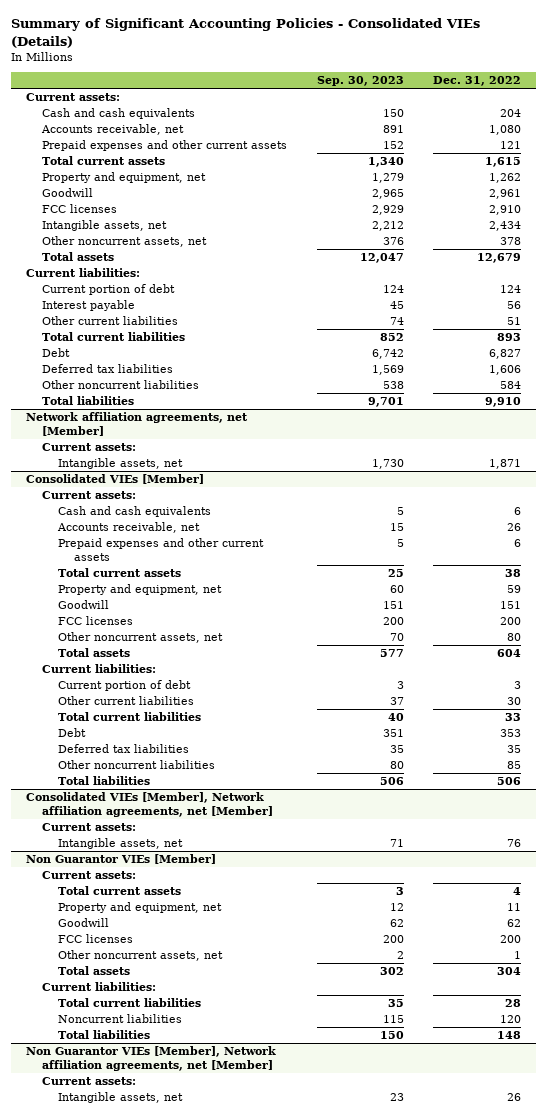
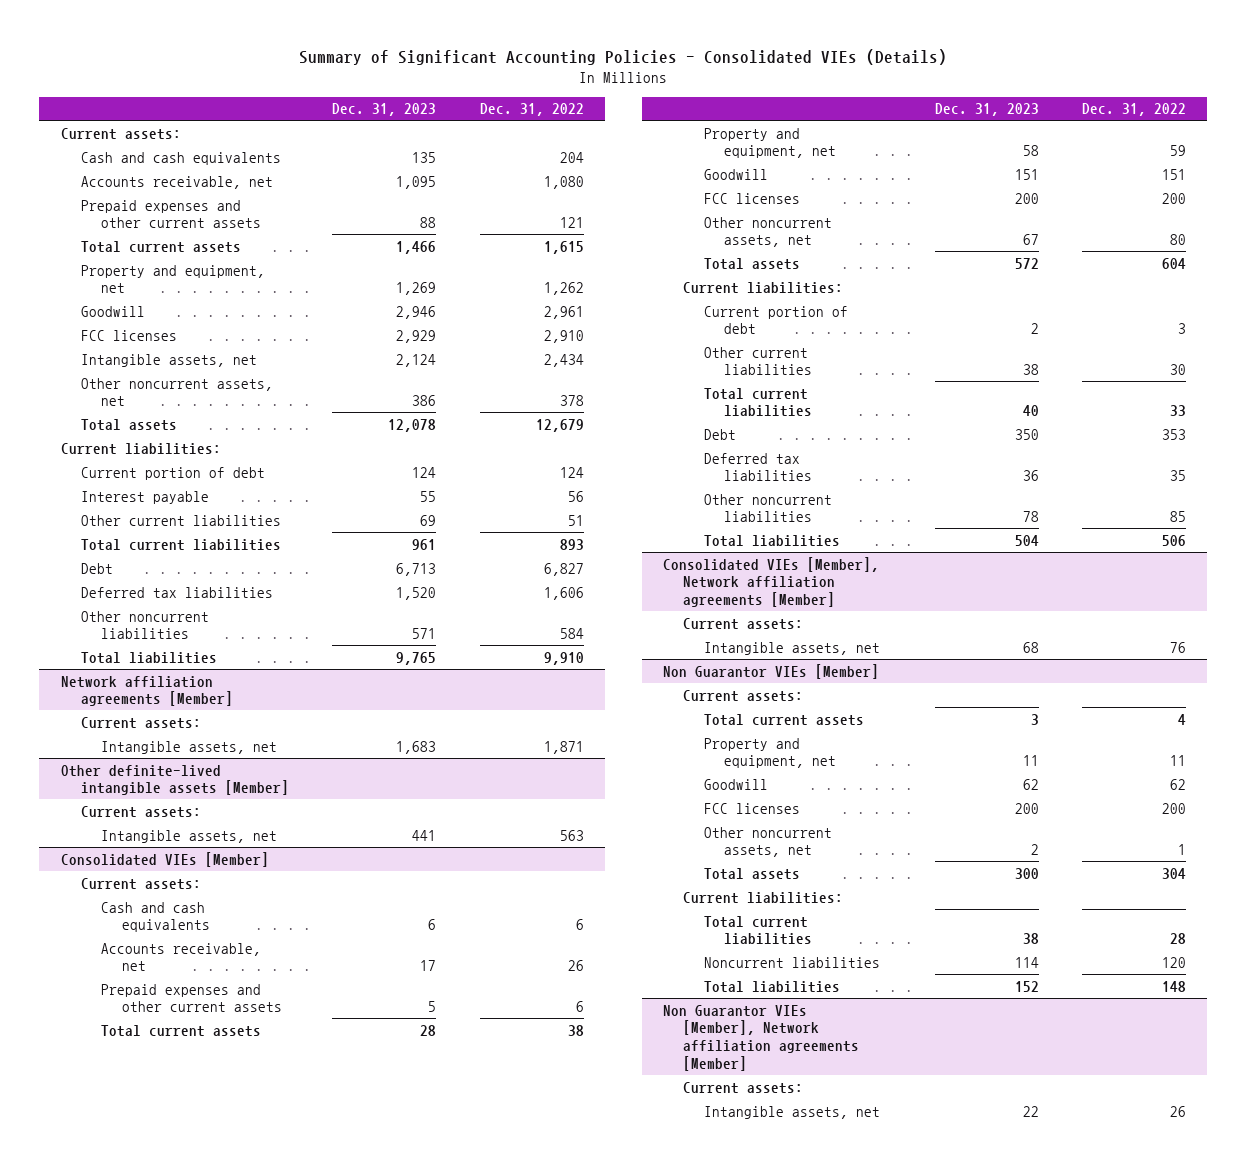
[316,76,404,87] Sep. 30, 2023 -> none
none -> [332,103,437,117] Dec. 31, 2023
[25,412,248,436] Network affiliation agreements, net [Member] -> [61,675,234,707] Network affiliation agreements [Member]
none -> [61,764,290,796] Other definite-lived intangible assets [Member]
none -> [81,805,202,818] Current assets:
none -> [101,829,278,843] Intangible assets, net
[25,792,274,817] Consolidated VIEs [Member], Network affiliation agreements, net [Member] -> [663,556,880,608] Consolidated VIEs [Member], Network affiliation agreements [Member]
[25,1046,276,1071] Non Guarantor VIEs [Member], Network affiliation agreements, net [Member] -> [663,1004,860,1071] Non Guarantor VIEs [Member], Network affiliation agreements [Member]

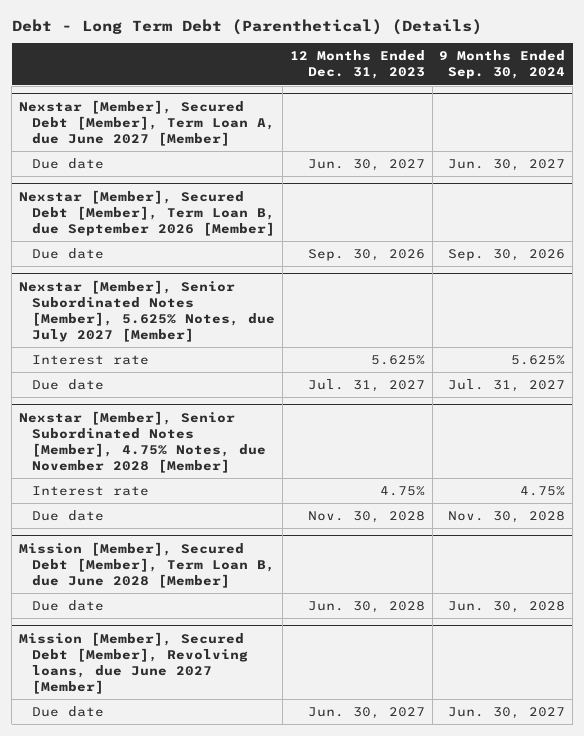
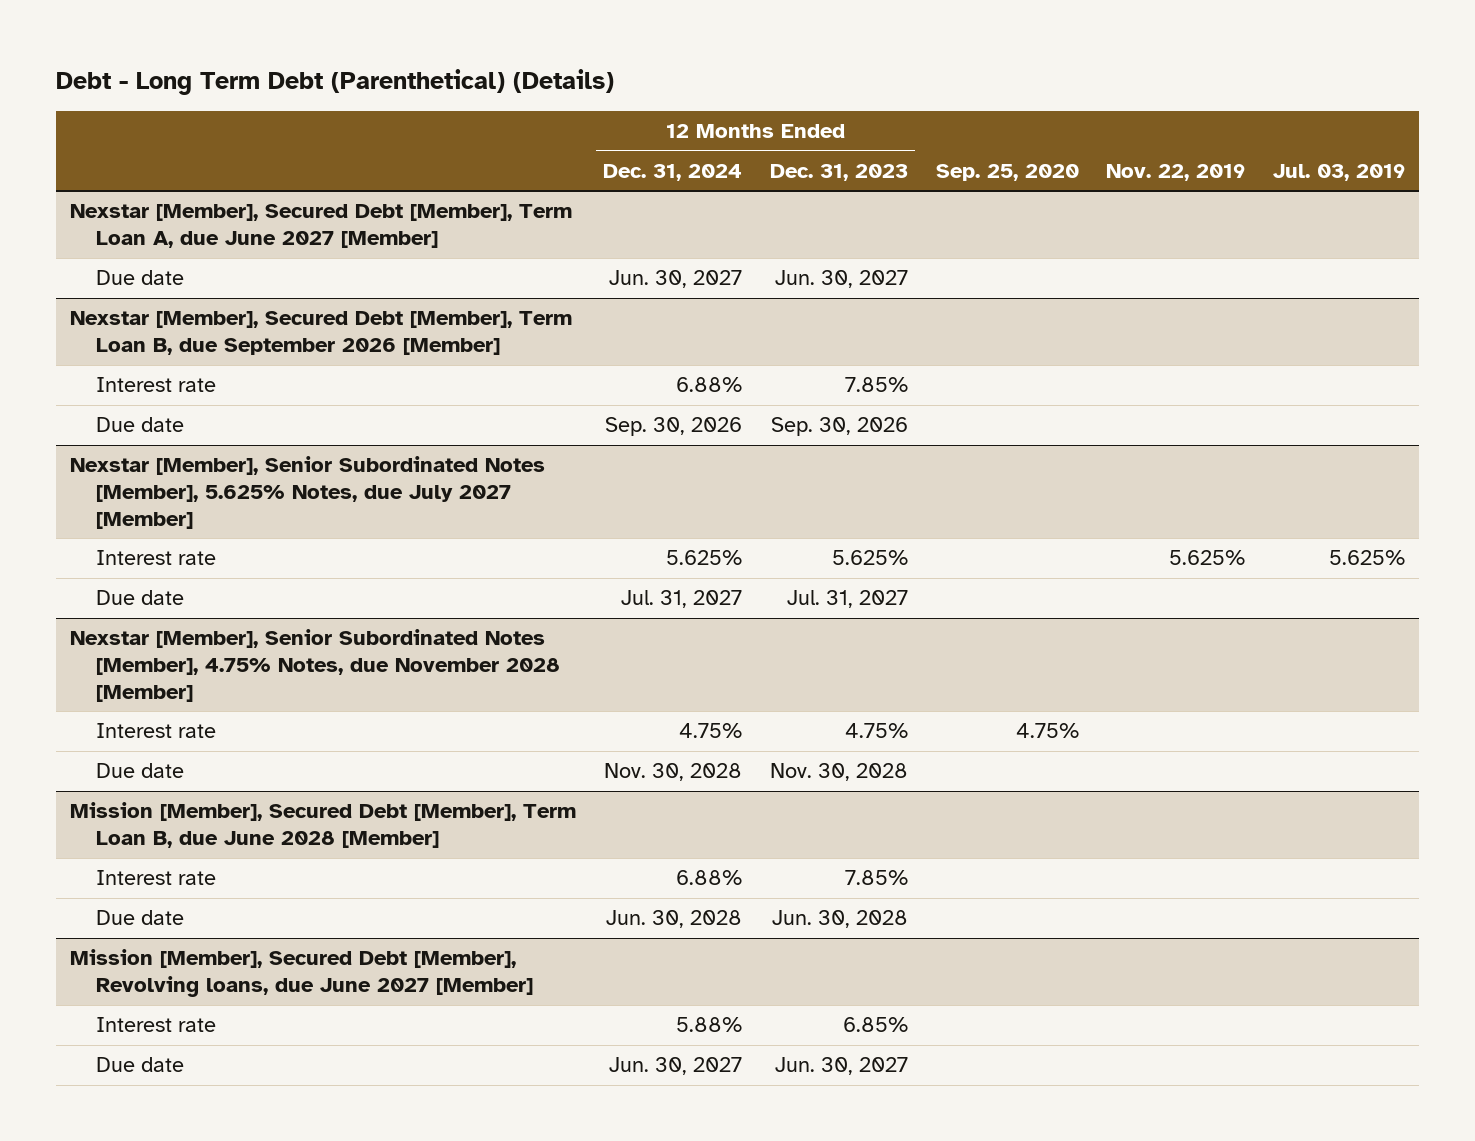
[439,50,566,80] 9 Months Ended Sep. 30, 2024 -> none
none -> [603,163,743,181] Dec. 31, 2024
none -> [935,163,1079,181] Sep. 25, 2020
none -> [1106,163,1246,181] Nov. 22, 2019
none -> [1273,163,1406,181] Jul. 03, 2019
none -> [96,377,217,393] Interest rate
none -> [96,870,217,886] Interest rate
none -> [96,1017,217,1033] Interest rate

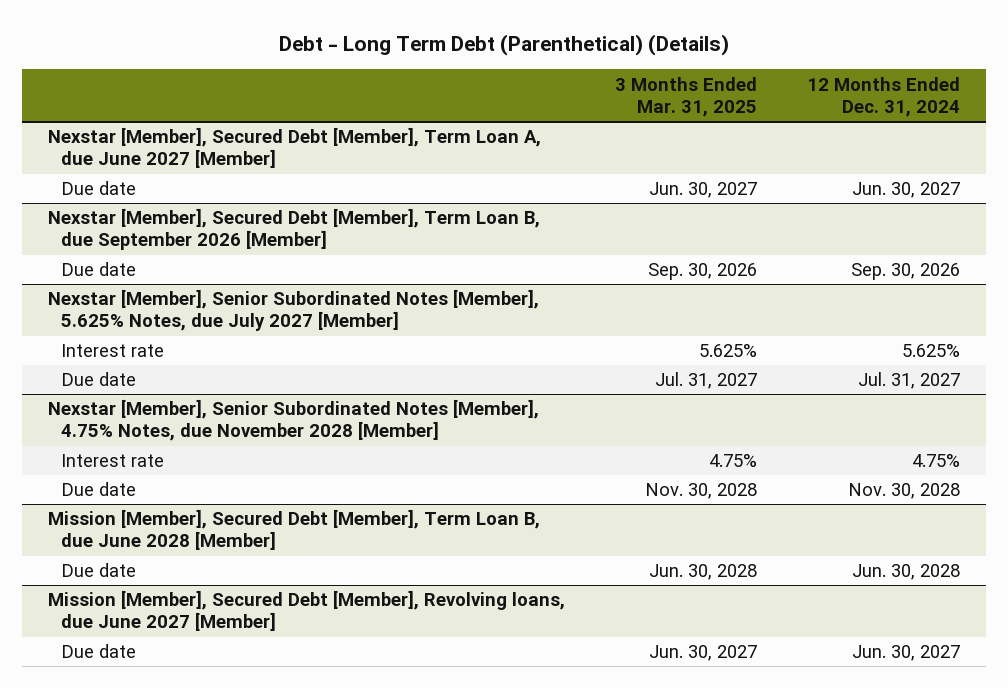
[770,163,909,181] Dec. 31, 2023 -> none
[935,163,1079,181] Sep. 25, 2020 -> none
[1106,163,1246,181] Nov. 22, 2019 -> none
[1273,163,1406,181] Jul. 03, 2019 -> none
none -> [615,76,758,117] 3 Months Ended Mar. 31, 2025
[96,377,217,393] Interest rate -> none
[96,870,217,886] Interest rate -> none
[96,1017,217,1033] Interest rate -> none

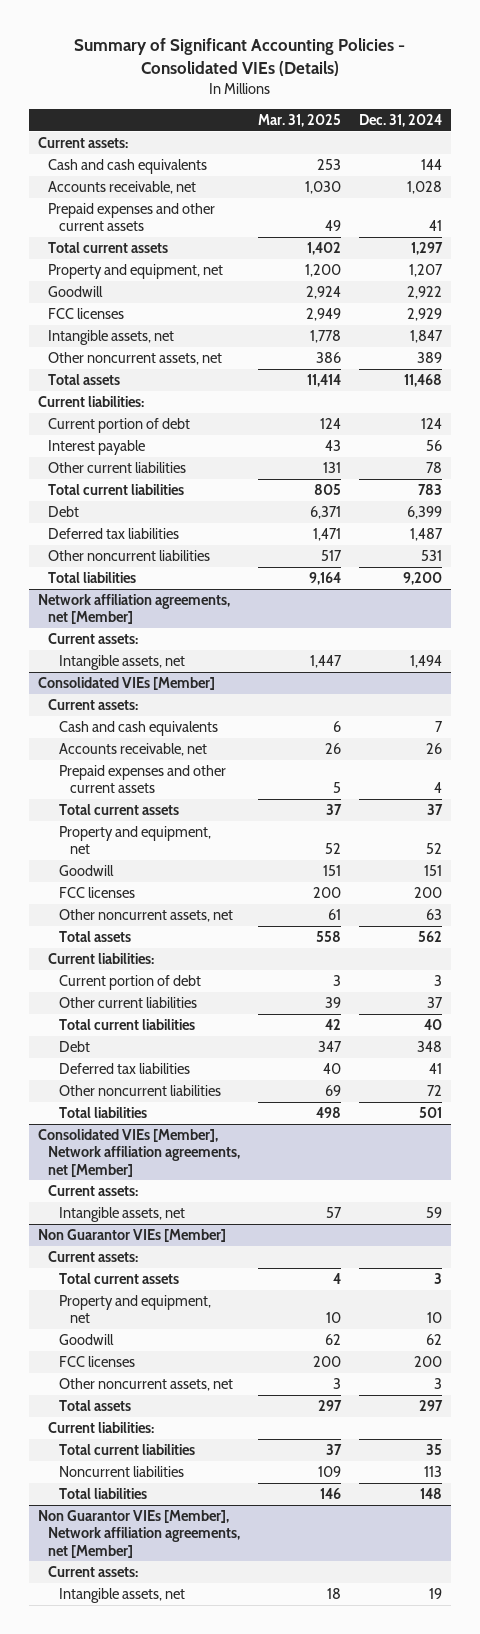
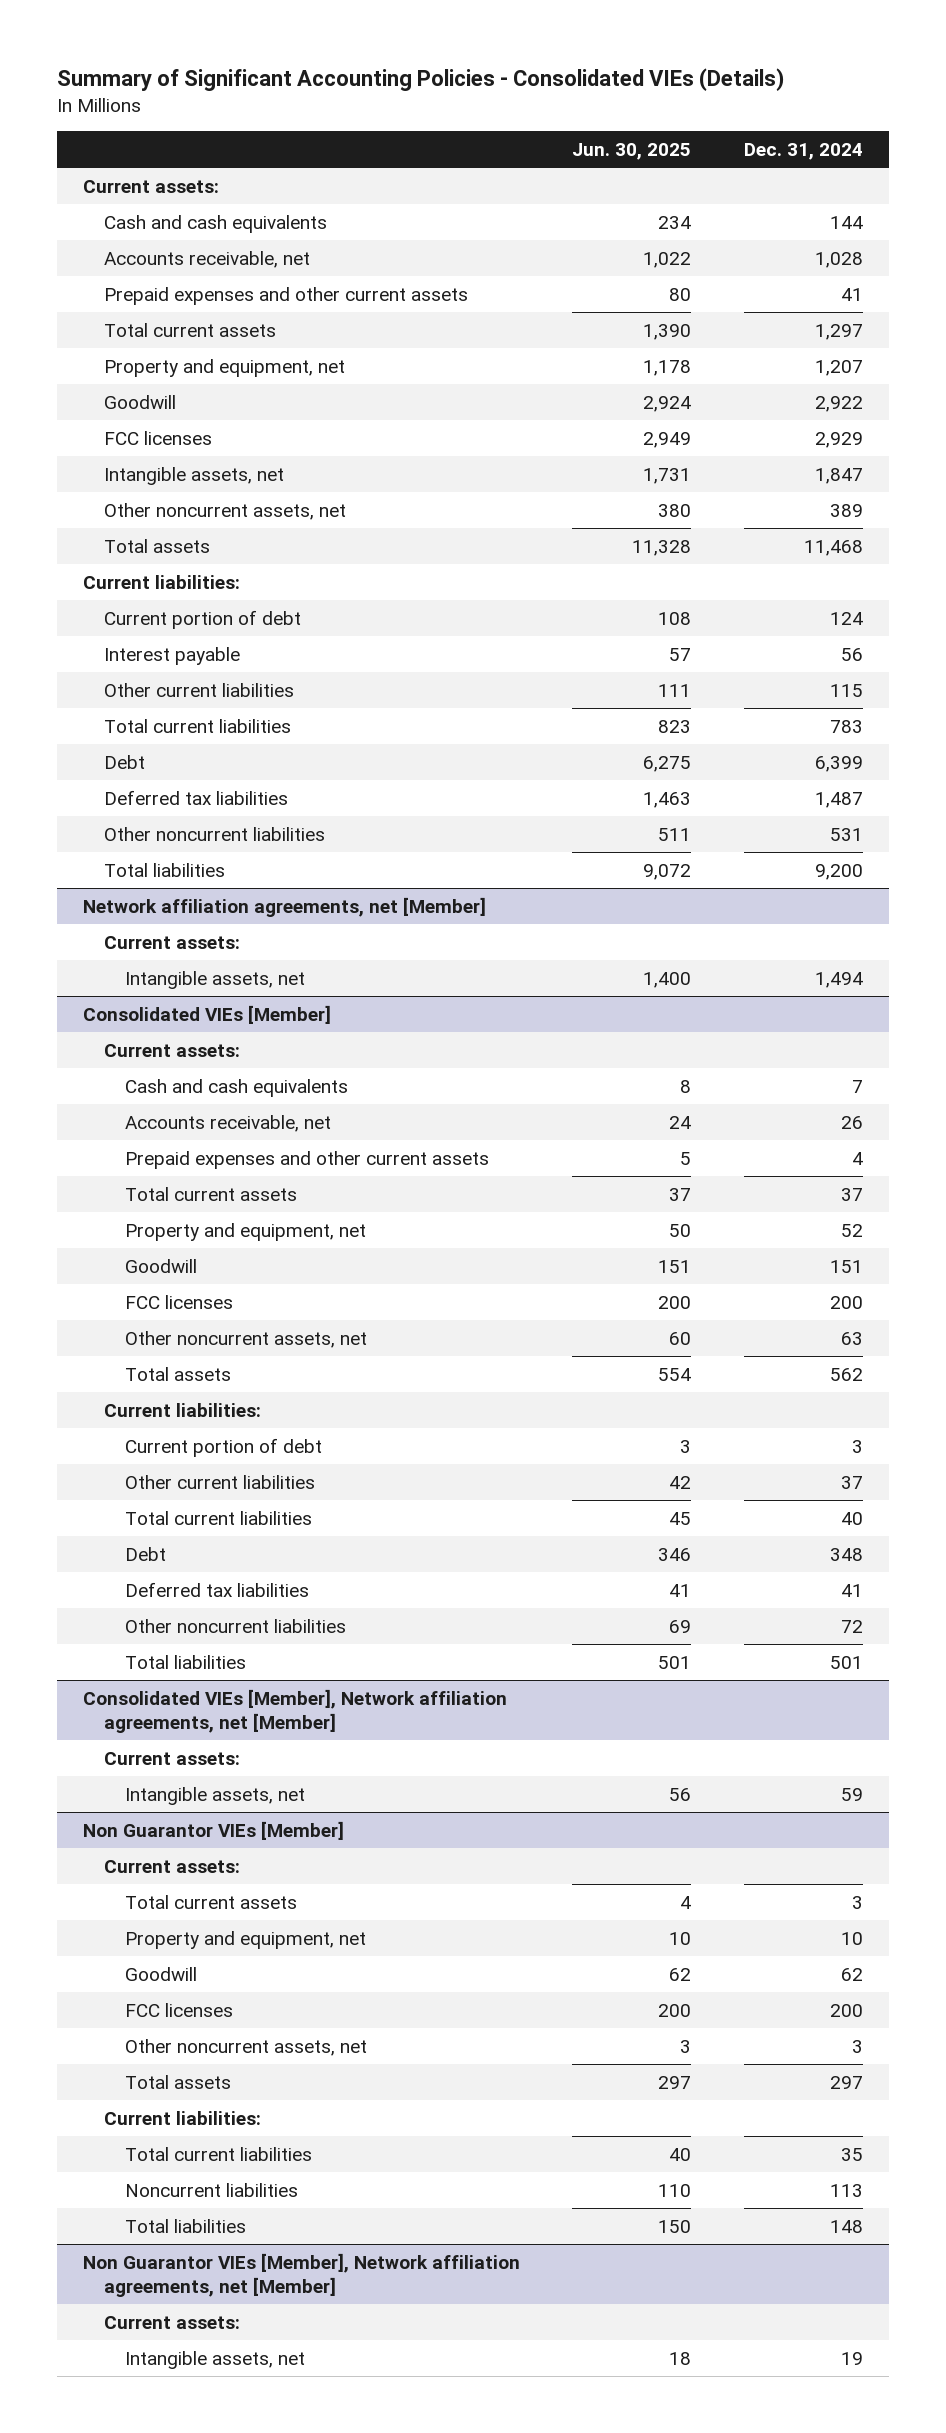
[258,114,342,128] Mar. 31, 2025 -> none
none -> [572,143,692,161] Jun. 30, 2025
[426,462,443,474] 78 -> [829,683,863,697] 115

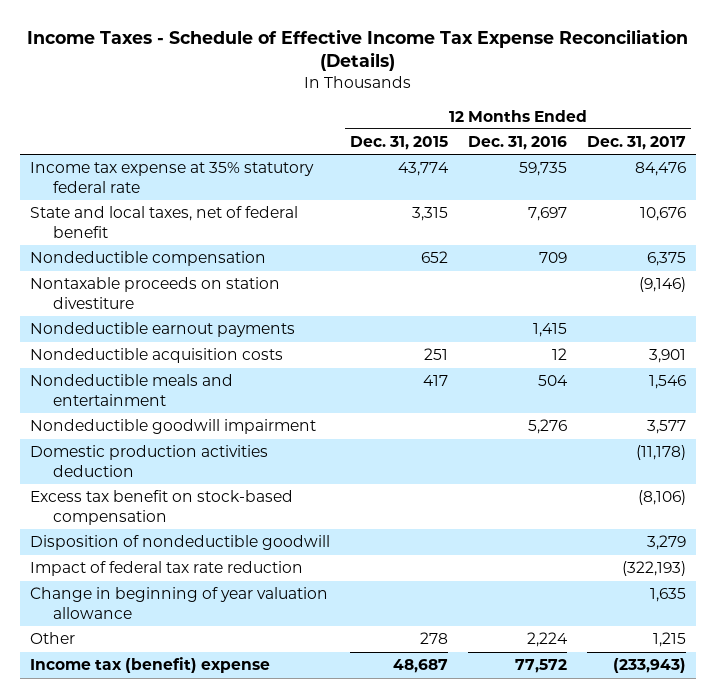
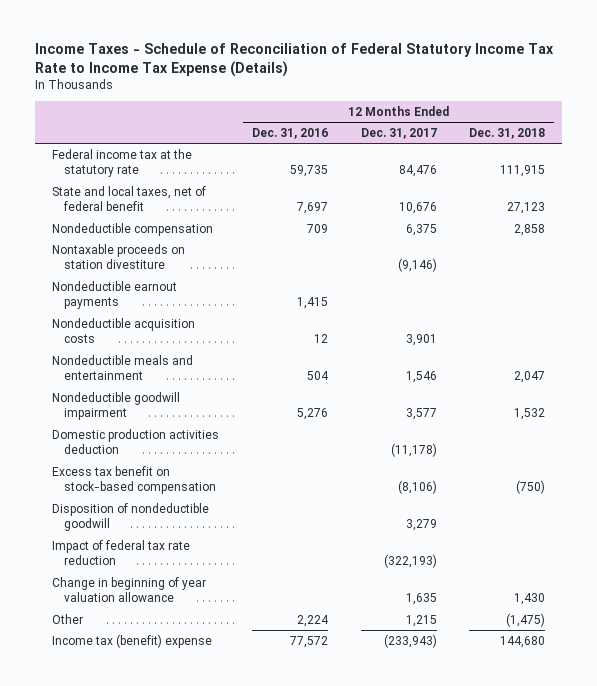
[26,28,688,72] Income Taxes - Schedule of Effective Income Tax Expense Reconciliation (Details) -> [35,43,555,77] Income Taxes - Schedule of Reconciliation of Federal Statutory Income Tax Rate to Income Tax Expense (Details)
[349,136,448,151] Dec. 31, 2015 -> none
none -> [469,127,546,139] Dec. 31, 2018
[29,162,314,193] Income tax expense at 35% statutory federal rate -> [51,148,192,178] Federal income tax at the statutory rate

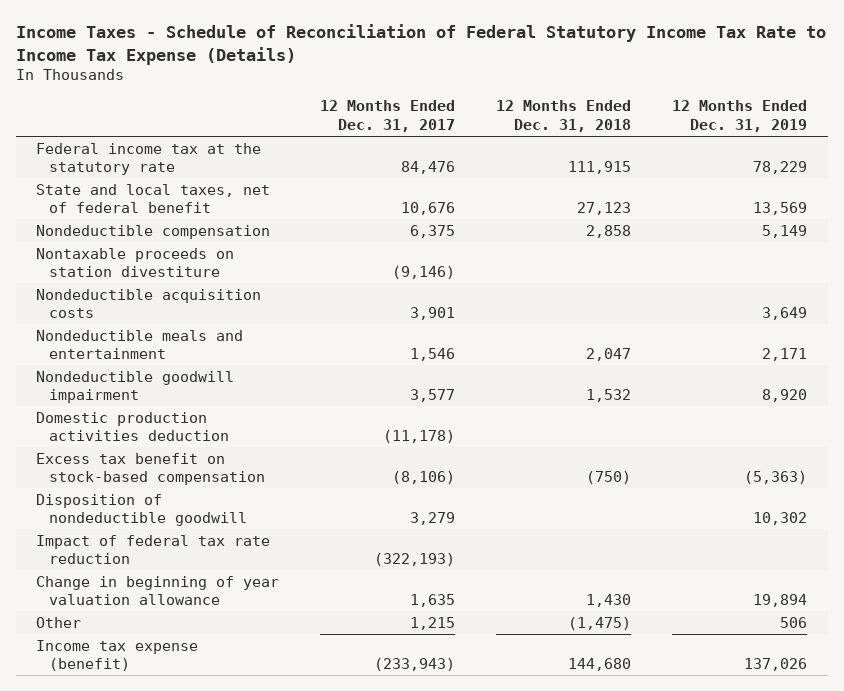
[251,127,328,139] Dec. 31, 2016 -> none
none -> [672,100,808,132] 12 Months Ended Dec. 31, 2019
[51,280,177,310] Nondeductible earnout payments -> none
[51,633,212,648] Income tax (benefit) expense -> [36,639,199,672] Income tax expense (benefit)

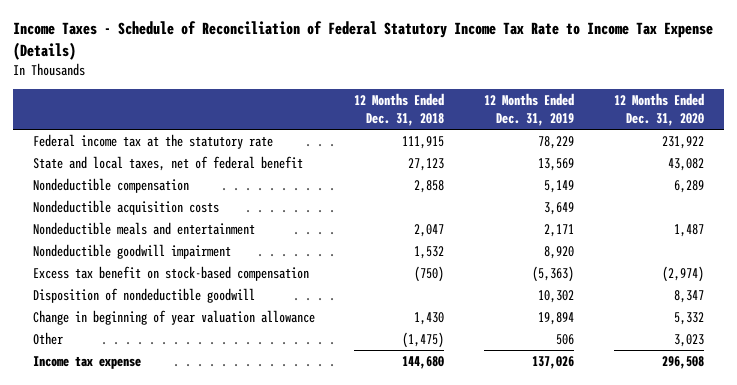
[320,100,456,132] 12 Months Ended Dec. 31, 2017 -> none
none -> [614,93,705,126] 12 Months Ended Dec. 31, 2020
[36,247,235,278] Nontaxable proceeds on station divestiture -> none
[36,411,229,442] Domestic production activities deduction -> none
[36,534,271,565] Impact of federal tax rate reduction -> none
[36,639,199,672] Income tax expense (benefit) -> [32,355,141,369] Income tax expense

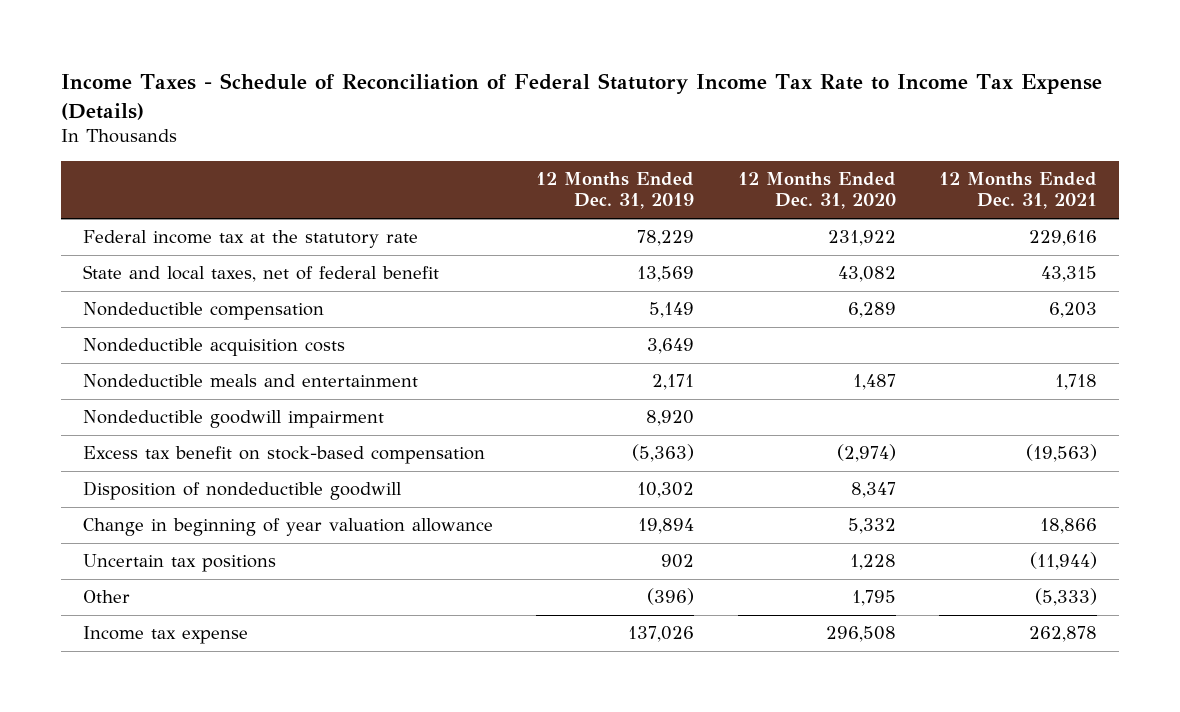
[354,93,445,126] 12 Months Ended Dec. 31, 2018 -> none
none -> [939,171,1098,210] 12 Months Ended Dec. 31, 2021
none -> [82,554,276,573] Uncertain tax positions
[556,333,575,345] 506 -> [647,588,695,606] (396)
[674,333,705,347] 3,023 -> [851,590,896,607] 1,795

